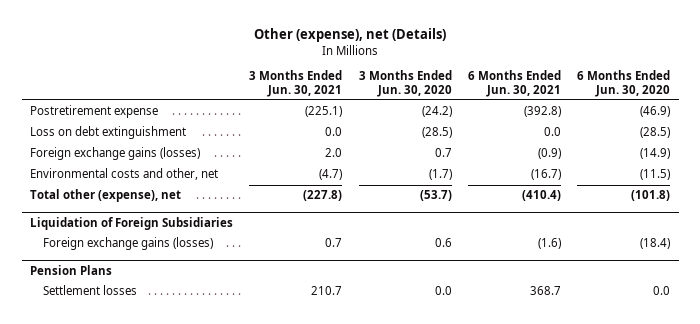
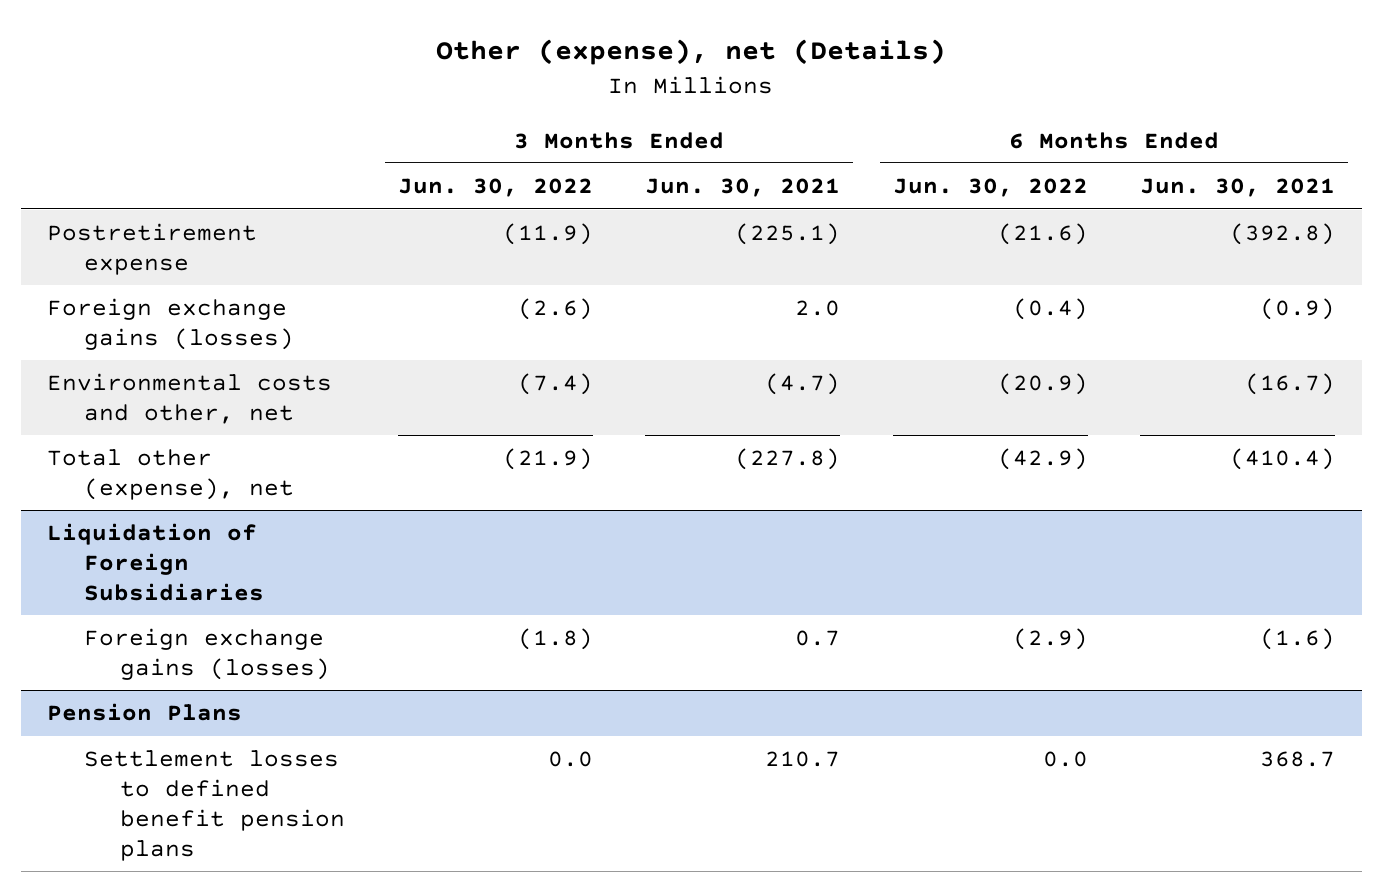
[358,70,452,97] 3 Months Ended Jun. 30, 2020 -> none
[577,70,671,97] 6 Months Ended Jun. 30, 2020 -> none
none -> [397,178,593,198] Jun. 30, 2022
none -> [892,178,1088,198] Jun. 30, 2022
[29,126,186,140] Loss on debt extinguishment -> none
[42,285,137,296] Settlement losses -> [83,750,346,861] Settlement losses to defined benefit pension plans

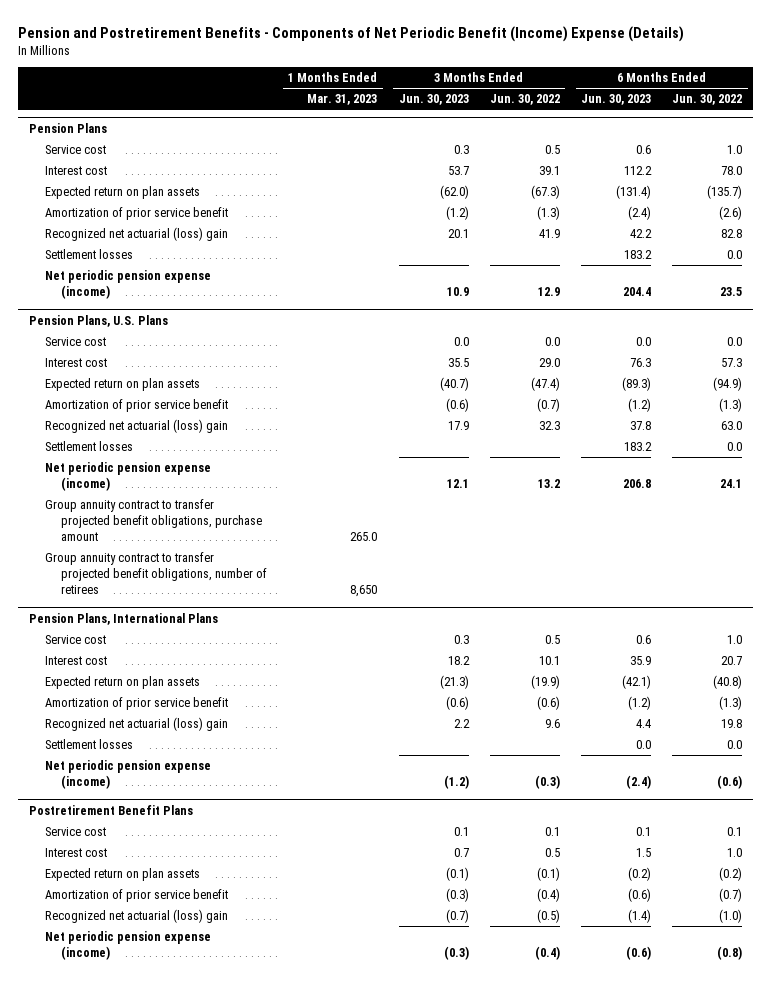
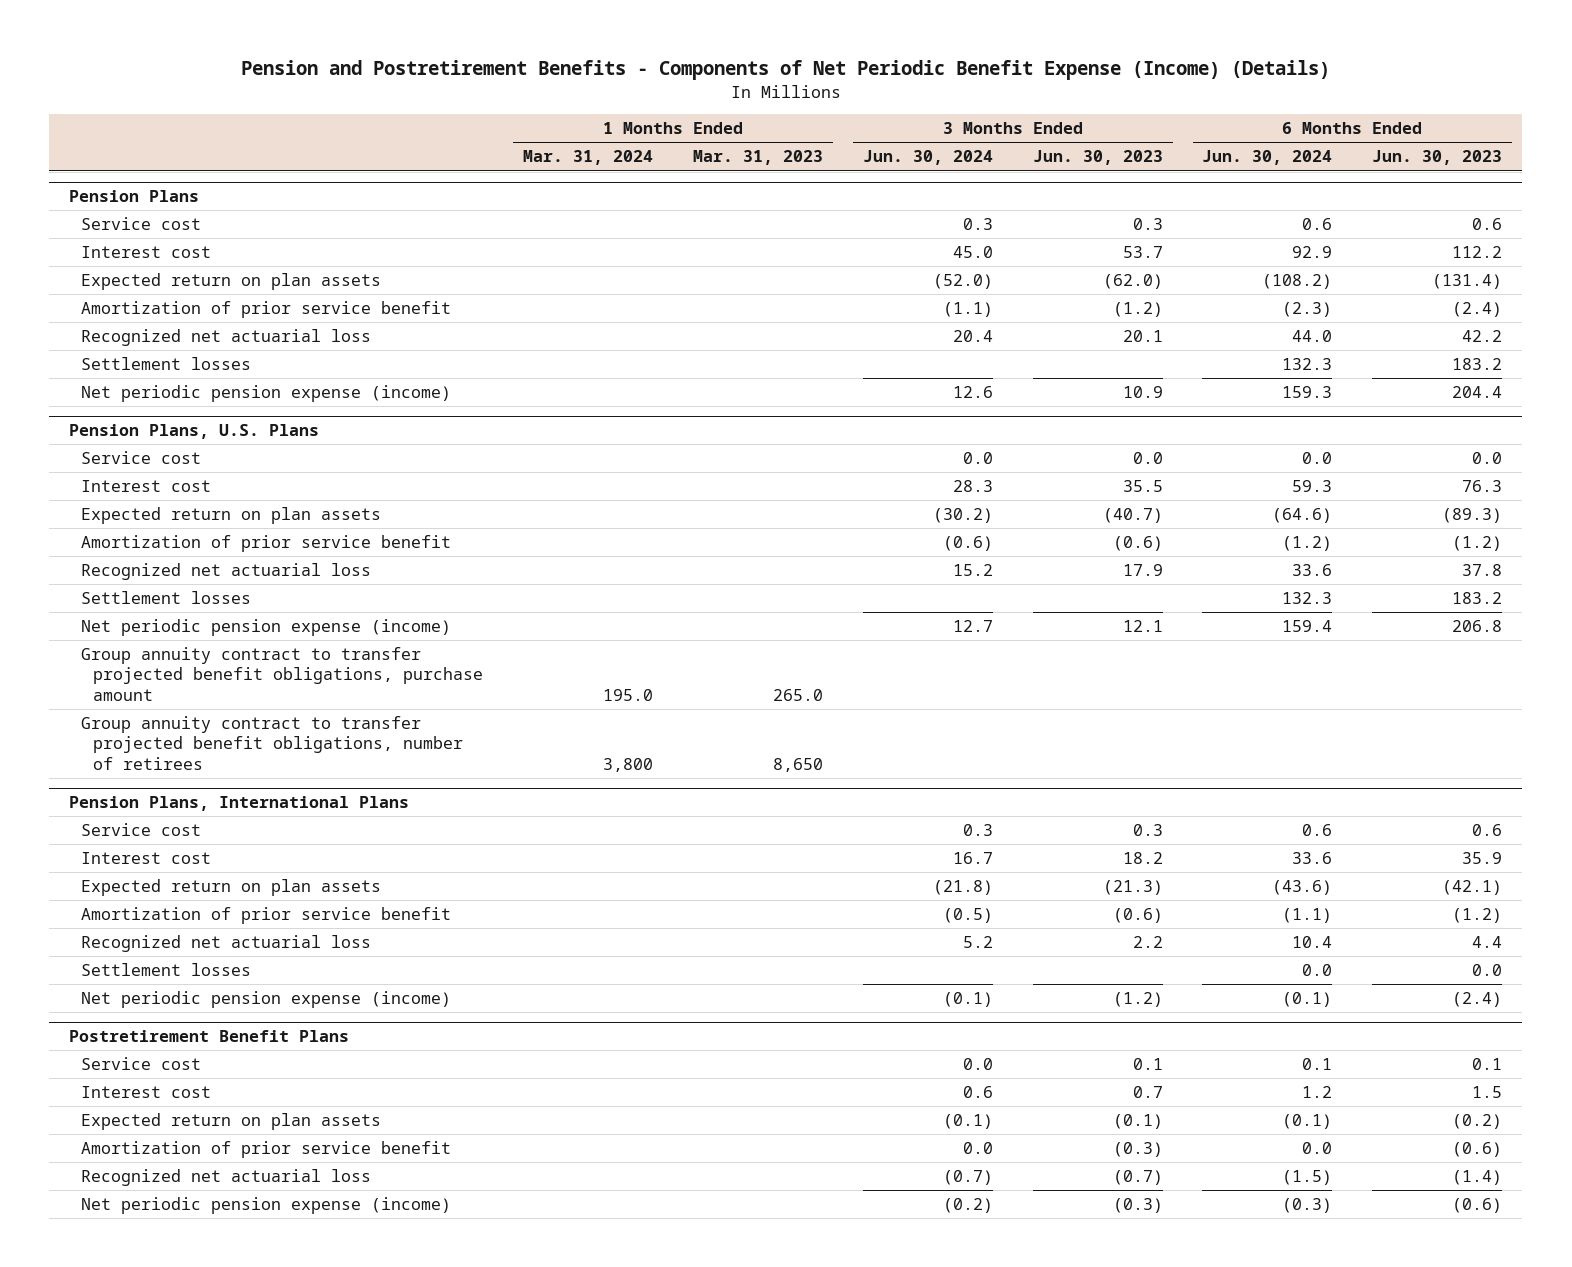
[18,25,685,42] Pension and Postretirement Benefits - Components of Net Periodic Benefit (Income) Expense (Details) -> [240,60,1330,81] Pension and Postretirement Benefits - Components of Net Periodic Benefit Expense (Income) (Details)
[489,94,560,106] Jun. 30, 2022 -> none
[672,94,743,106] Jun. 30, 2022 -> none
none -> [522,150,653,166] Mar. 31, 2024
none -> [862,150,993,166] Jun. 30, 2024
none -> [1202,150,1333,166] Jun. 30, 2024
[45,226,229,241] Recognized net actuarial (loss) gain -> [81,329,372,347] Recognized net actuarial loss
[45,418,229,433] Recognized net actuarial (loss) gain -> [81,563,372,581] Recognized net actuarial loss
[45,716,229,731] Recognized net actuarial (loss) gain -> [81,935,372,953] Recognized net actuarial loss
[45,908,229,923] Recognized net actuarial (loss) gain -> [81,1169,372,1187] Recognized net actuarial loss

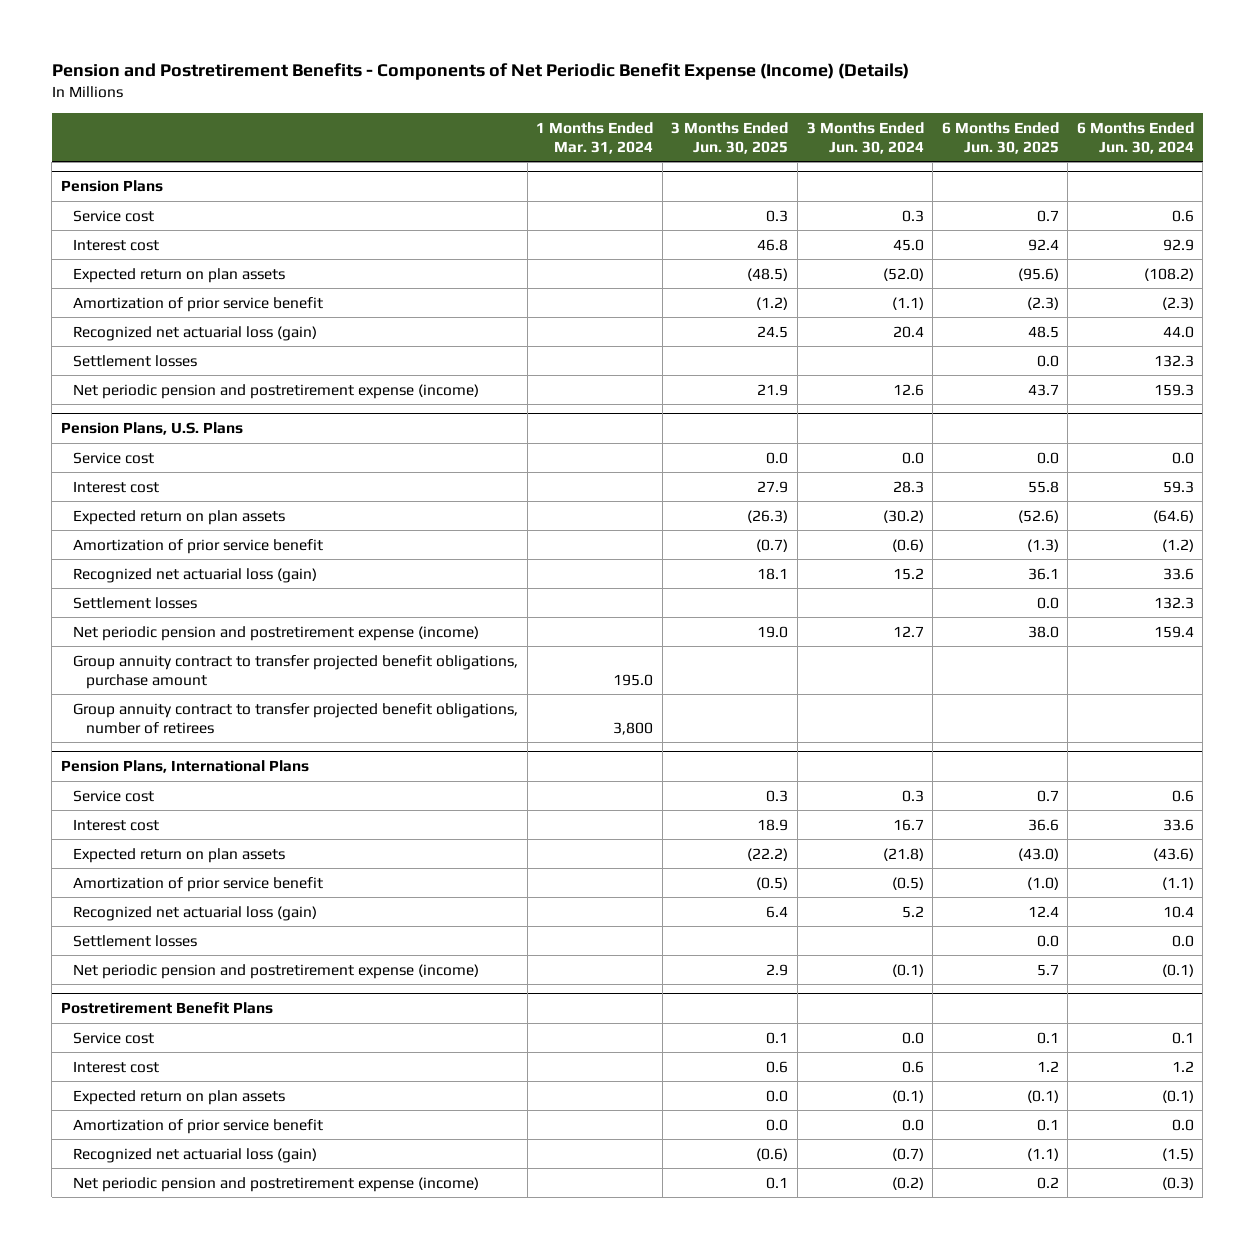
[692,150,823,166] Mar. 31, 2023 -> none
[1032,150,1163,166] Jun. 30, 2023 -> none
[1372,150,1503,166] Jun. 30, 2023 -> none
none -> [671,121,789,154] 3 Months Ended Jun. 30, 2025
none -> [941,121,1059,154] 6 Months Ended Jun. 30, 2025
[81,329,372,347] Recognized net actuarial loss -> [73,325,318,341] Recognized net actuarial loss (gain)
[81,385,452,403] Net periodic pension expense (income) -> [73,383,480,399] Net periodic pension and postretirement expense (income)
[81,563,372,581] Recognized net actuarial loss -> [73,567,318,583] Recognized net actuarial loss (gain)
[81,619,452,637] Net periodic pension expense (income) -> [73,625,480,641] Net periodic pension and postretirement expense (income)
[81,935,372,953] Recognized net actuarial loss -> [73,905,318,921] Recognized net actuarial loss (gain)
[81,991,452,1009] Net periodic pension expense (income) -> [73,963,480,979] Net periodic pension and postretirement expense (income)
[81,1169,372,1187] Recognized net actuarial loss -> [73,1147,318,1163] Recognized net actuarial loss (gain)
[81,1197,452,1215] Net periodic pension expense (income) -> [73,1176,480,1192] Net periodic pension and postretirement expense (income)

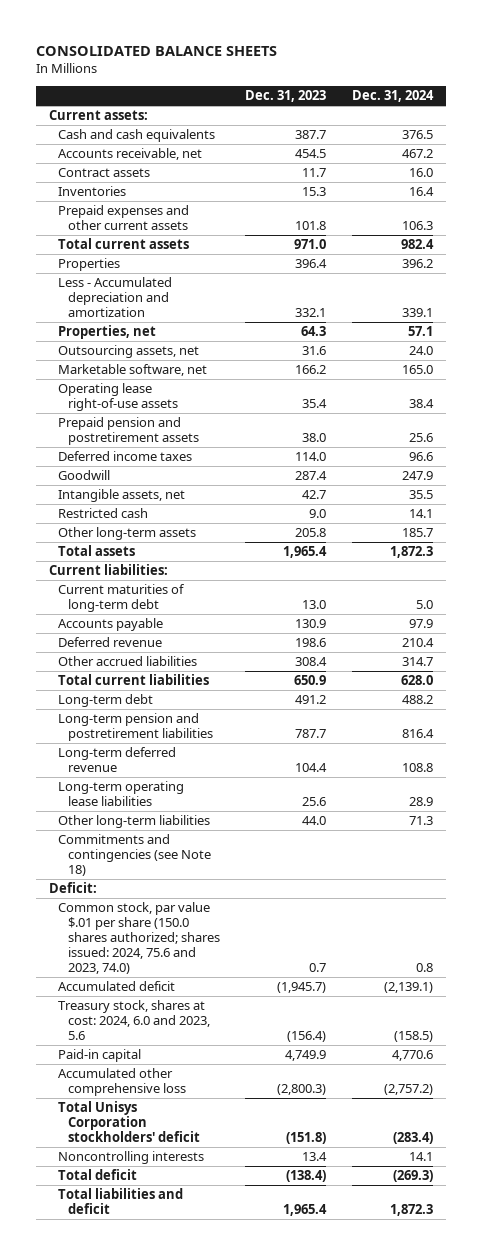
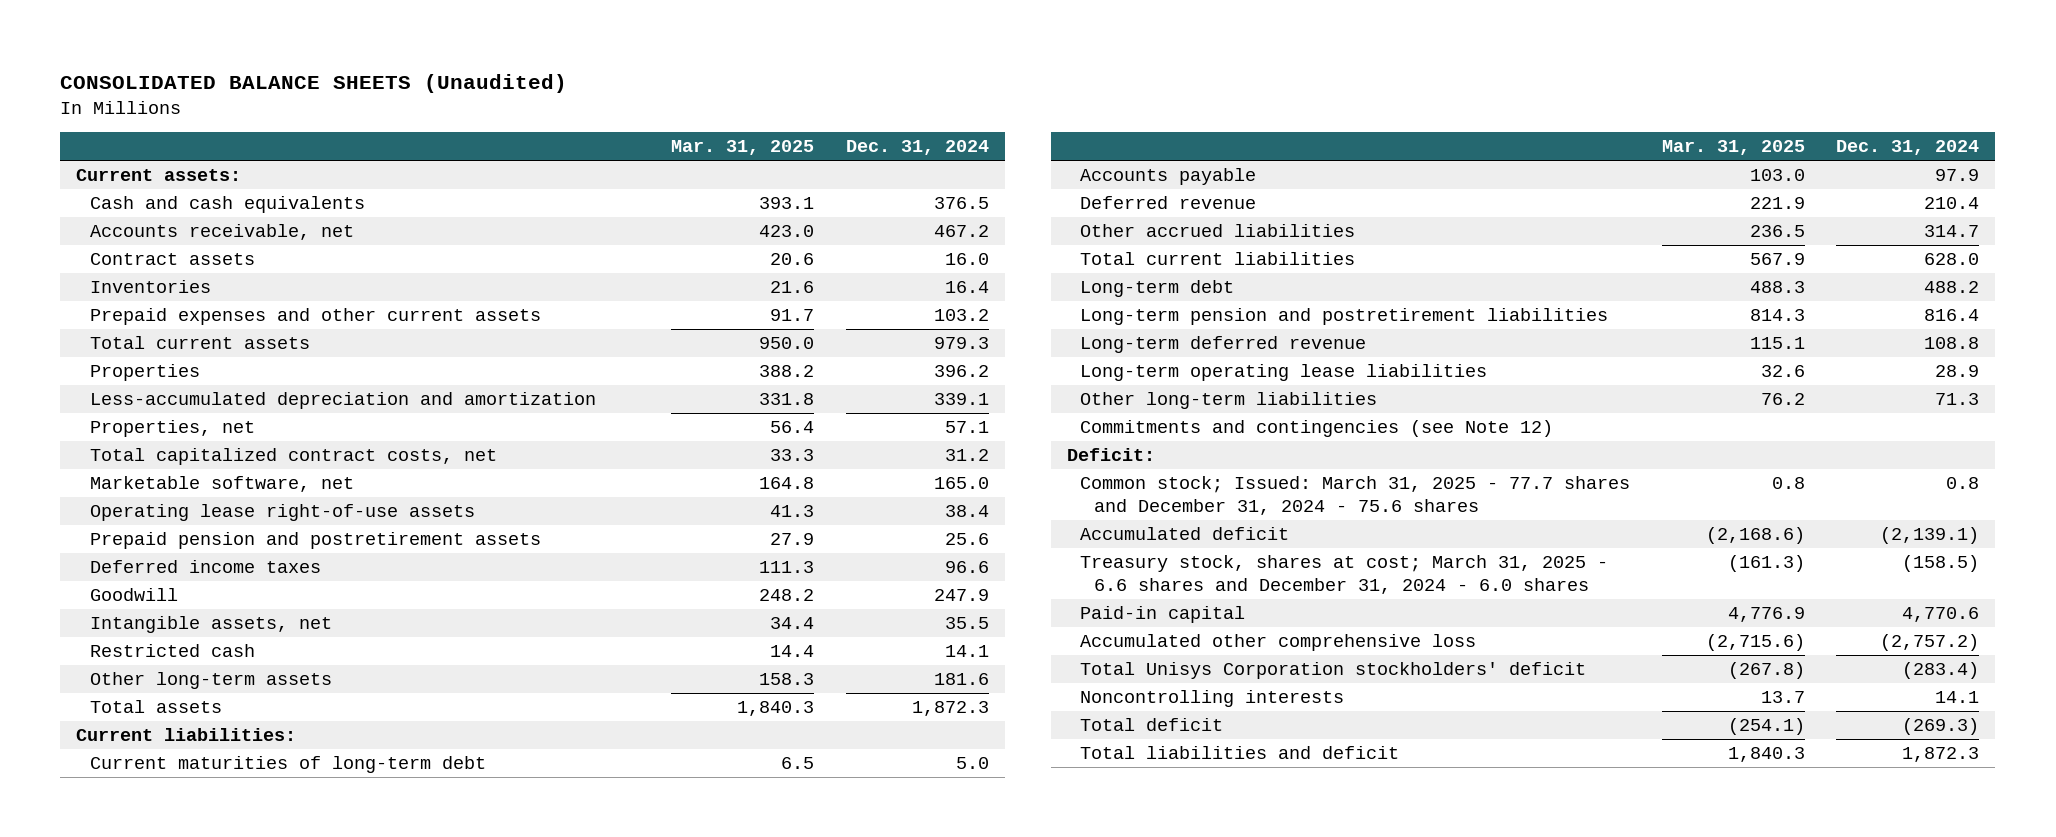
[35,45,277,56] CONSOLIDATED BALANCE SHEETS -> [60,73,568,93] CONSOLIDATED BALANCE SHEETS (Unaudited)
[245,90,327,103] Dec. 31, 2023 -> none
none -> [671,140,815,156] Mar. 31, 2025
[402,221,434,231] 106.3 -> [934,309,990,322] 103.2
[401,239,435,250] 982.4 -> [934,337,990,350] 979.3
[58,277,173,317] Less - Accumulated depreciation and amortization -> [89,392,596,410] Less-accumulated depreciation and amortization
[58,345,200,359] Outsourcing assets, net -> none
none -> [89,448,497,466] Total capitalized contract costs, net
[402,528,434,538] 185.7 -> [934,673,990,686] 181.6
[58,834,211,876] Commitments and contingencies (see Note 18) -> [1080,420,1554,438] Commitments and contingencies (see Note 12)
[58,902,220,974] Common stock, par value $.01 per share (150.0 shares authorized; shares issued: 2024, 75.6 and 2023, 74.0) -> [1080,476,1631,516] Common stock; Issued: March 31, 2025 - 77.7 shares and December 31, 2024 - 75.6 shares
[58,1000,210,1040] Treasury stock, shares at cost: 2024, 6.0 and 2023, 5.6 -> [1080,555,1609,595] Treasury stock, shares at cost; March 31, 2025 - 6.6 shares and December 31, 2024 - 6.0 shares

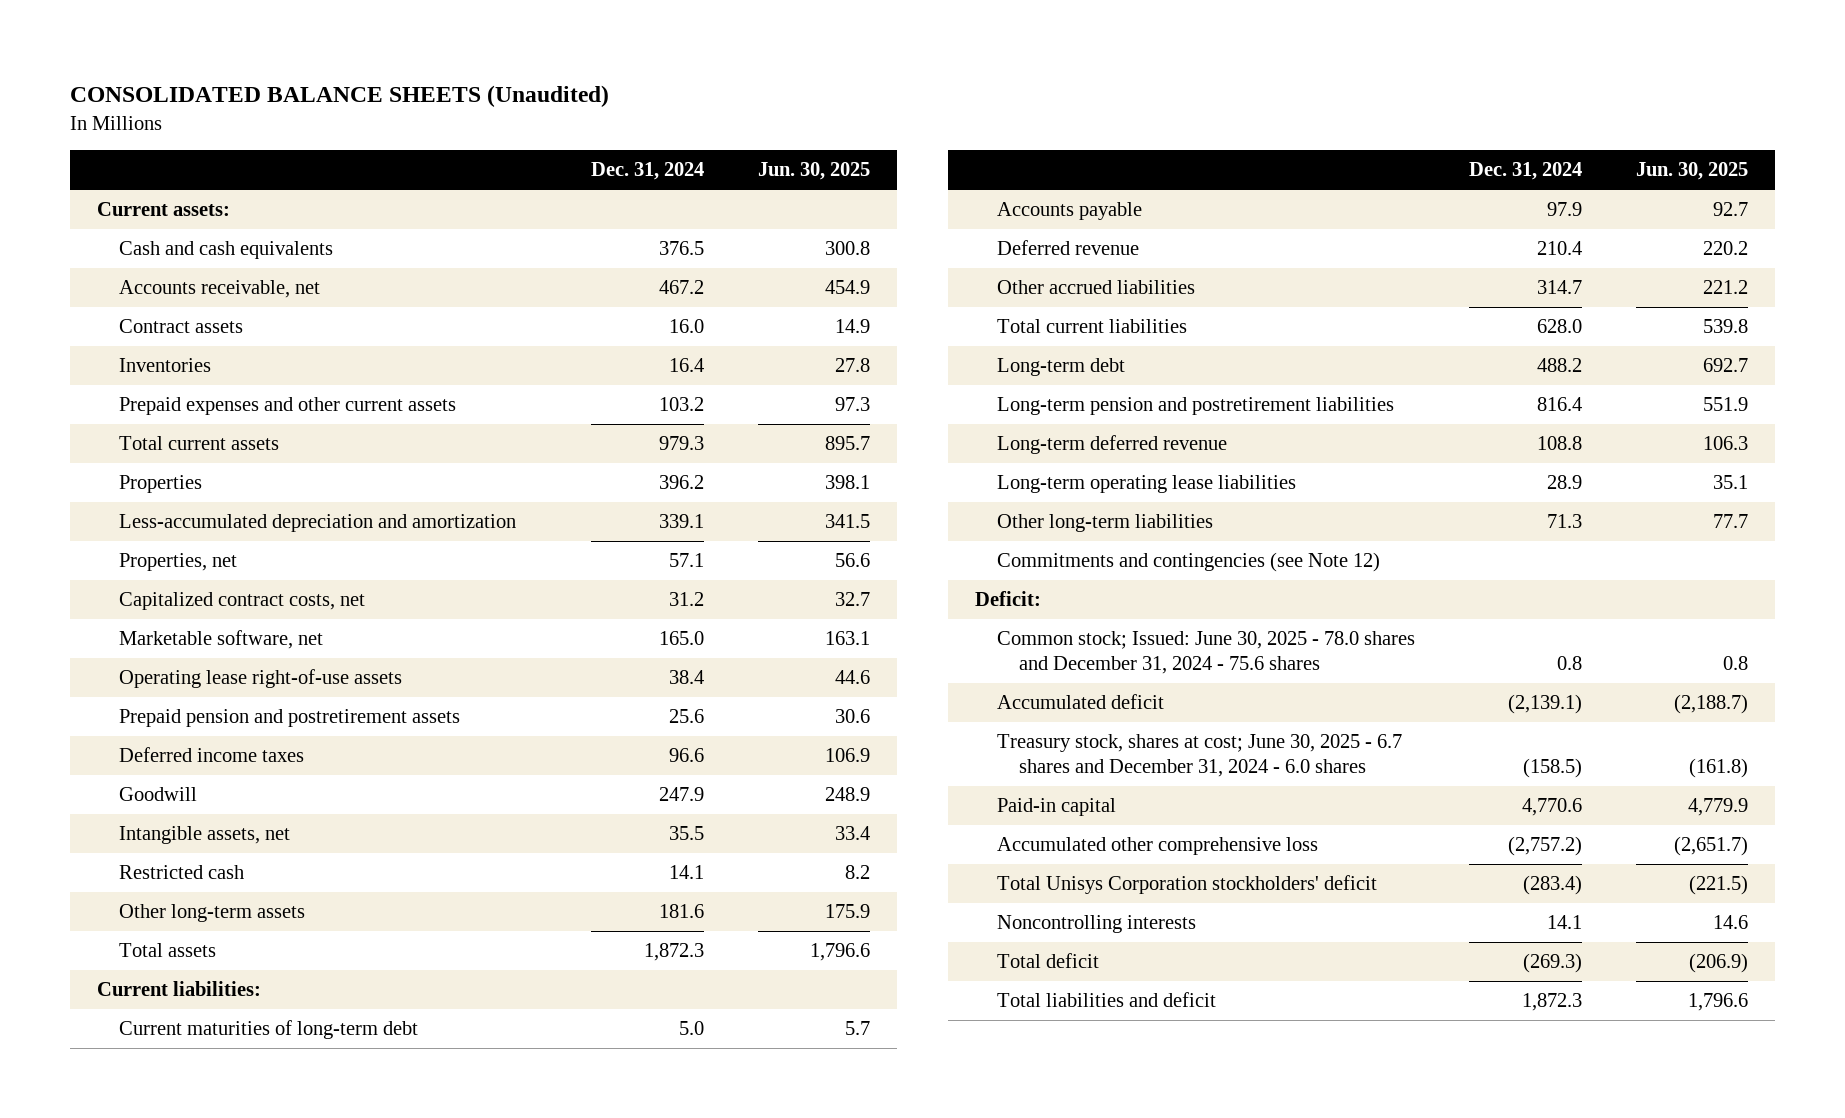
[671,140,815,156] Mar. 31, 2025 -> none
none -> [757,162,870,181] Jun. 30, 2025
[89,448,497,466] Total capitalized contract costs, net -> [119,592,366,611] Capitalized contract costs, net
[1080,476,1631,516] Common stock; Issued: March 31, 2025 - 77.7 shares and December 31, 2024 - 75.6 shares -> [996,631,1415,674] Common stock; Issued: June 30, 2025 - 78.0 shares and December 31, 2024 - 75.6 shares
[1080,555,1609,595] Treasury stock, shares at cost; March 31, 2025 - 6.6 shares and December 31, 2024 - 6.0 shares -> [996,734,1402,777] Treasury stock, shares at cost; June 30, 2025 - 6.7 shares and December 31, 2024 - 6.0 shares

